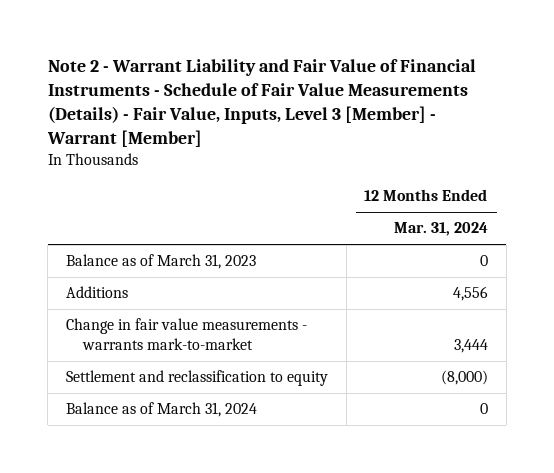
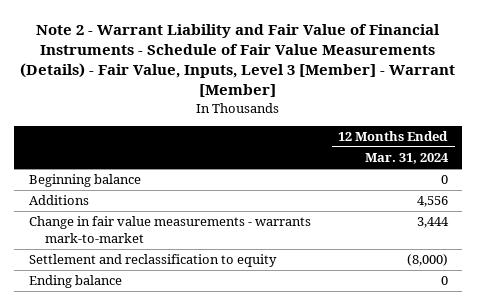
[65,254,256,270] Balance as of March 31, 2023 -> [28,174,141,188] Beginning balance
[65,402,257,418] Balance as of March 31, 2024 -> [28,275,122,289] Ending balance

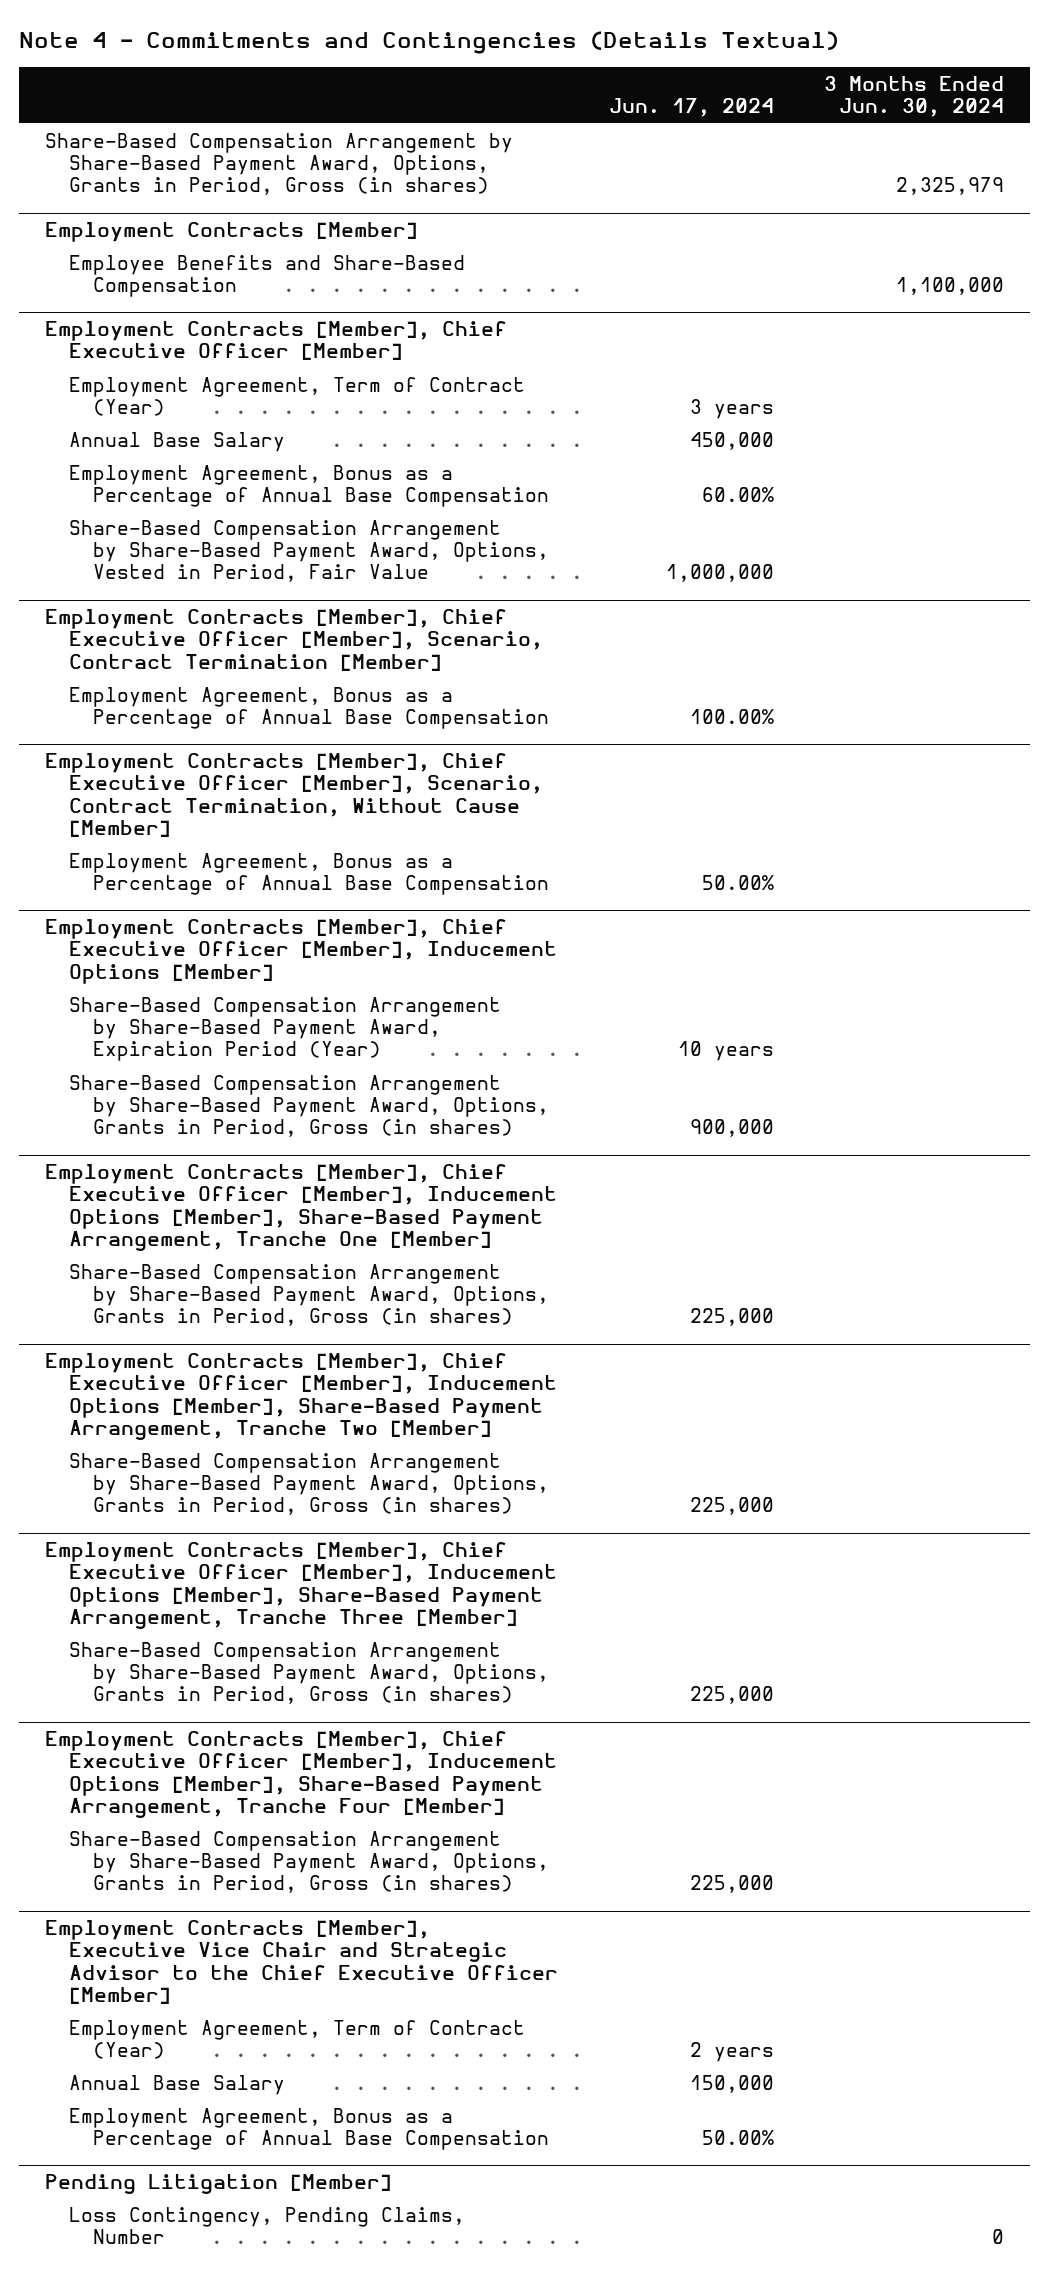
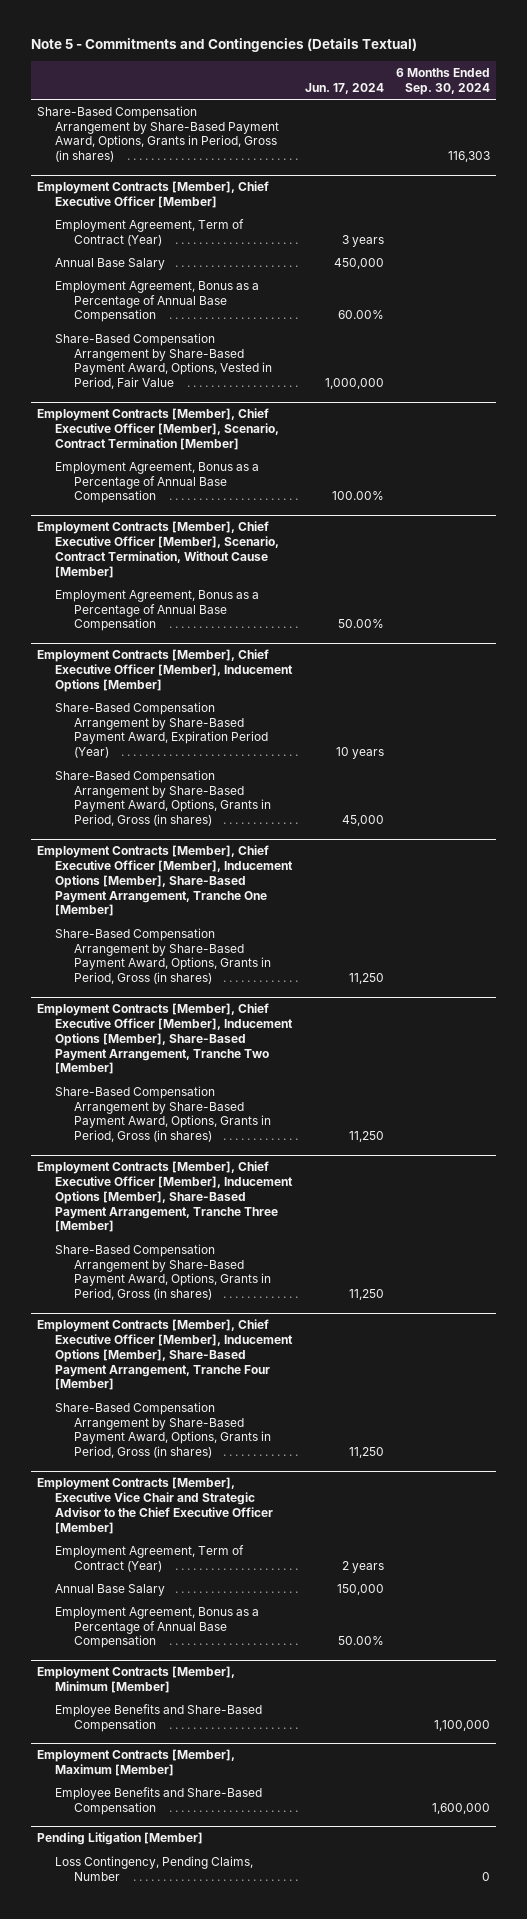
[19,31,840,55] Note 4 - Commitments and Contingencies (Details Textual) -> [30,38,417,53] Note 5 - Commitments and Contingencies (Details Textual)
[824,75,1005,118] 3 Months Ended Jun. 30, 2024 -> none
none -> [395,68,490,95] 6 Months Ended Sep. 30, 2024
[44,221,418,242] Employment Contracts [Member] -> none
[69,254,466,298] Employee Benefits and Share-Based Compensation -> none
[689,1119,774,1138] 900,000 -> [341,815,384,827] 45,000
[689,1308,774,1327] 225,000 -> [348,973,384,985] 11,250
[689,1497,774,1516] 225,000 -> [348,1131,384,1143] 11,250
[689,1686,774,1705] 225,000 -> [348,1289,384,1301] 11,250
[689,1875,774,1894] 225,000 -> [348,1447,384,1459] 11,250
none -> [36,1666,235,1694] Employment Contracts [Member], Minimum [Member]
none -> [55,1704,263,1732] Employee Benefits and Share-Based Compensation
none -> [36,1749,235,1777] Employment Contracts [Member], Maximum [Member]
none -> [55,1787,263,1815] Employee Benefits and Share-Based Compensation

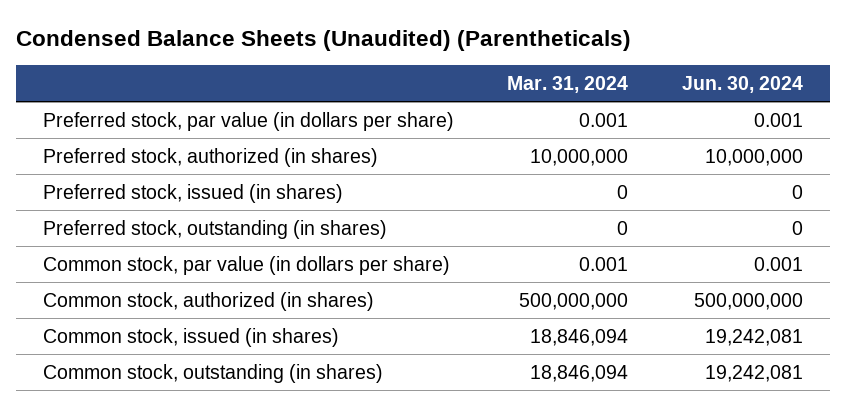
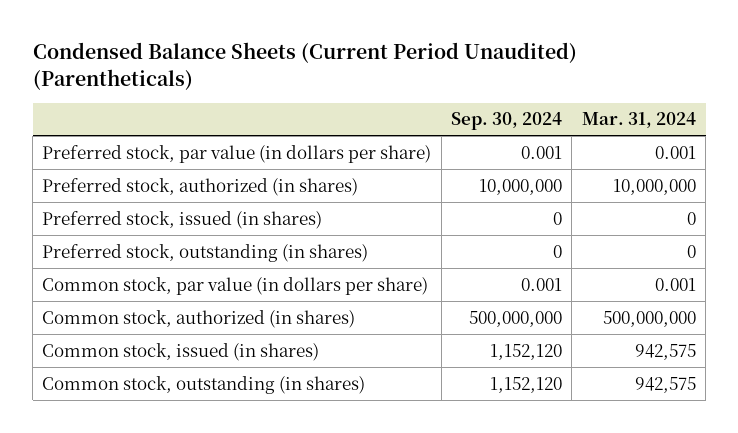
[15,29,631,51] Condensed Balance Sheets (Unaudited) (Parentheticals) -> [32,42,577,90] Condensed Balance Sheets (Current Period Unaudited) (Parentheticals)
[682,76,804,94] Jun. 30, 2024 -> none
none -> [451,112,563,131] Sep. 30, 2024
[530,328,629,346] 18,846,094 -> [634,343,696,360] 942,575
[530,364,629,382] 18,846,094 -> [634,376,696,393] 942,575

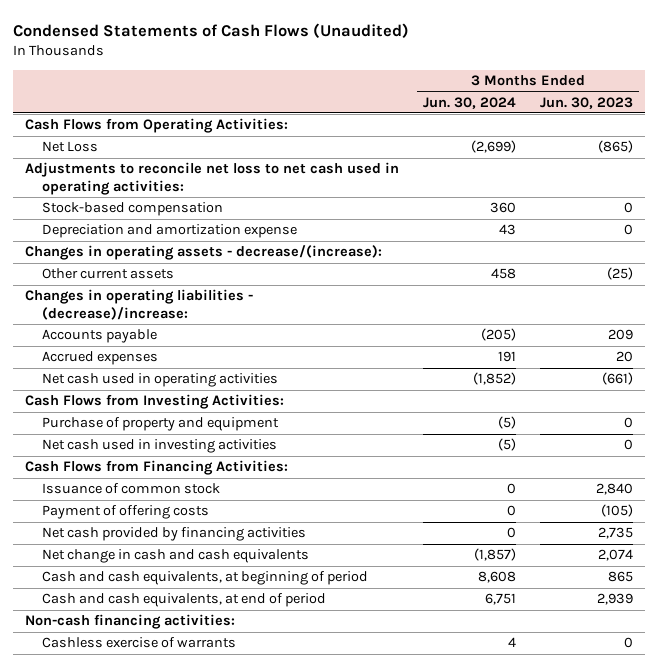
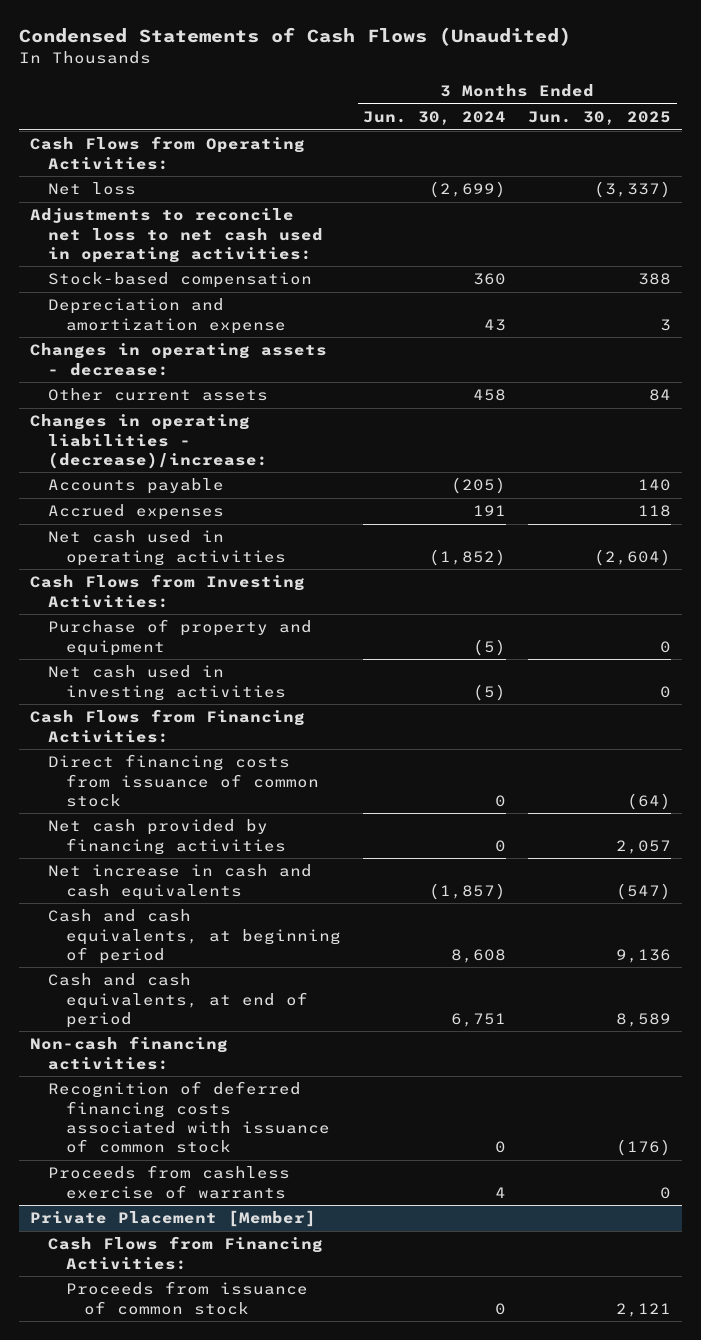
[539,96,633,109] Jun. 30, 2023 -> none
none -> [528,110,672,125] Jun. 30, 2025
[42,141,99,153] Net Loss -> [47,182,136,196] Net loss
[25,245,383,261] Changes in operating assets - decrease/(increase): -> [29,343,327,376] Changes in operating assets - decrease:
[42,483,221,495] Issuance of common stock -> none
[42,505,210,520] Payment of offering costs -> [47,754,320,807] Direct financing costs from issuance of common stock
[42,549,310,564] Net change in cash and cash equivalents -> [47,864,312,900] Net increase in cash and cash equivalents
none -> [47,1081,331,1154] Recognition of deferred financing costs associated with issuance of common stock
[42,637,237,649] Cashless exercise of warrants -> [47,1165,290,1199] Proceeds from cashless exercise of warrants
none -> [29,1210,316,1228] Private Placement [Member]
none -> [47,1236,323,1270] Cash Flows from Financing Activities:
none -> [66,1281,309,1315] Proceeds from issuance of common stock

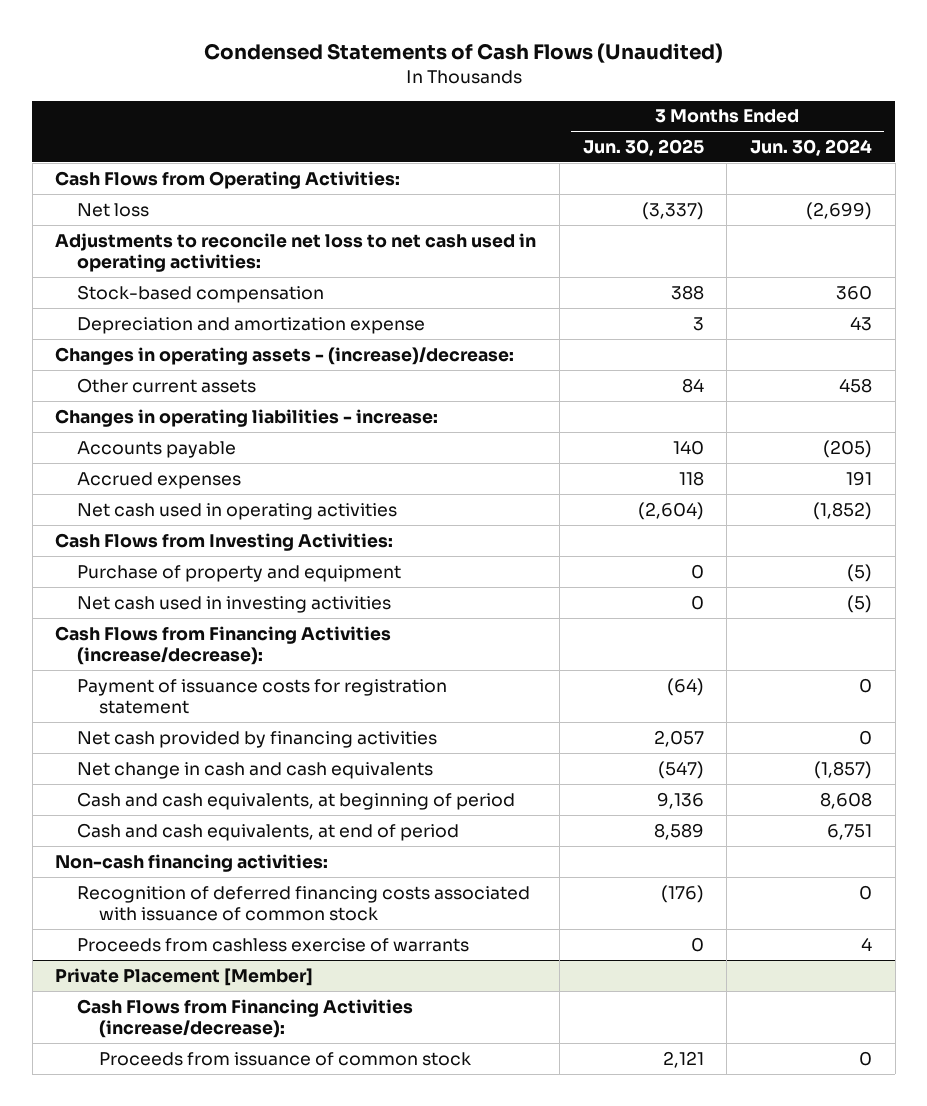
[29,343,327,376] Changes in operating assets - decrease: -> [55,346,515,365] Changes in operating assets - (increase)/decrease:
[29,414,268,469] Changes in operating liabilities - (decrease)/increase: -> [55,408,439,427] Changes in operating liabilities - increase:
[29,709,305,743] Cash Flows from Financing Activities: -> [55,625,392,665] Cash Flows from Financing Activities (increase/decrease):
[47,754,320,807] Direct financing costs from issuance of common stock -> [77,678,448,714] Payment of issuance costs for registration statement
[47,864,312,900] Net increase in cash and cash equivalents -> [77,761,434,779] Net change in cash and cash equivalents
[47,1236,323,1270] Cash Flows from Financing Activities: -> [77,998,414,1038] Cash Flows from Financing Activities (increase/decrease):

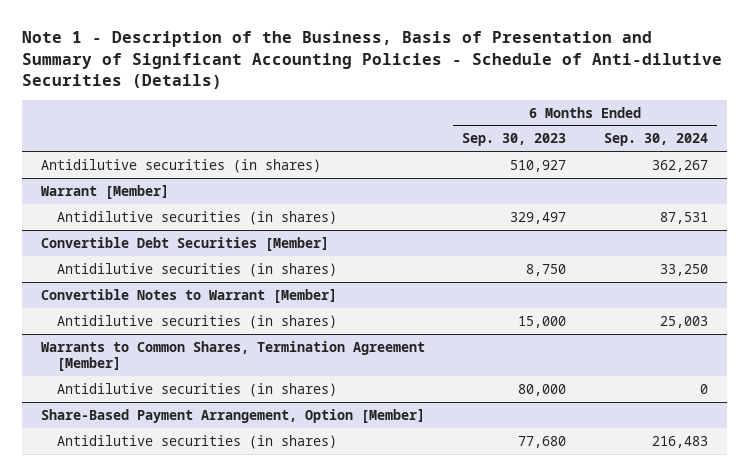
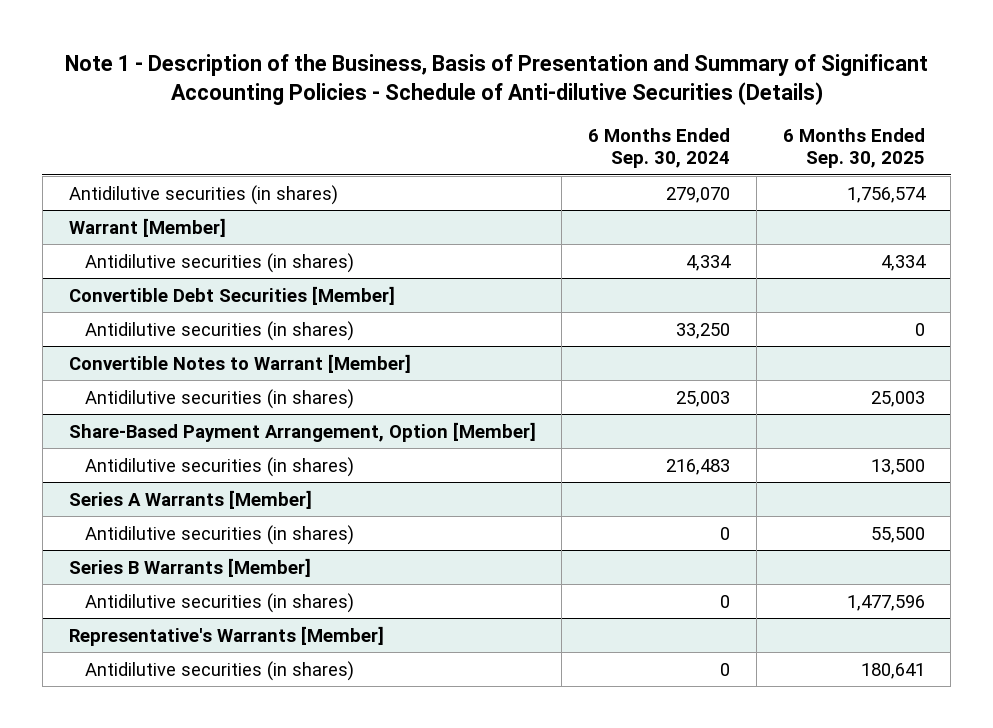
[462,133,567,147] Sep. 30, 2023 -> none
none -> [782,127,925,169] 6 Months Ended Sep. 30, 2025
[651,159,708,172] 362,267 -> [666,186,731,203] 279,070
[659,211,708,224] 87,531 -> [686,254,732,271] 4,334
[40,340,425,371] Warrants to Common Shares, Termination Agreement [Member] -> none
[57,382,338,397] Antidilutive securities (in shares) -> none
none -> [68,489,312,509] Series A Warrants [Member]
none -> [84,524,354,545] Antidilutive securities (in shares)
none -> [68,557,311,577] Series B Warrants [Member]
none -> [84,592,354,613] Antidilutive securities (in shares)
none -> [68,625,384,646] Representative's Warrants [Member]
none -> [84,660,354,681] Antidilutive securities (in shares)

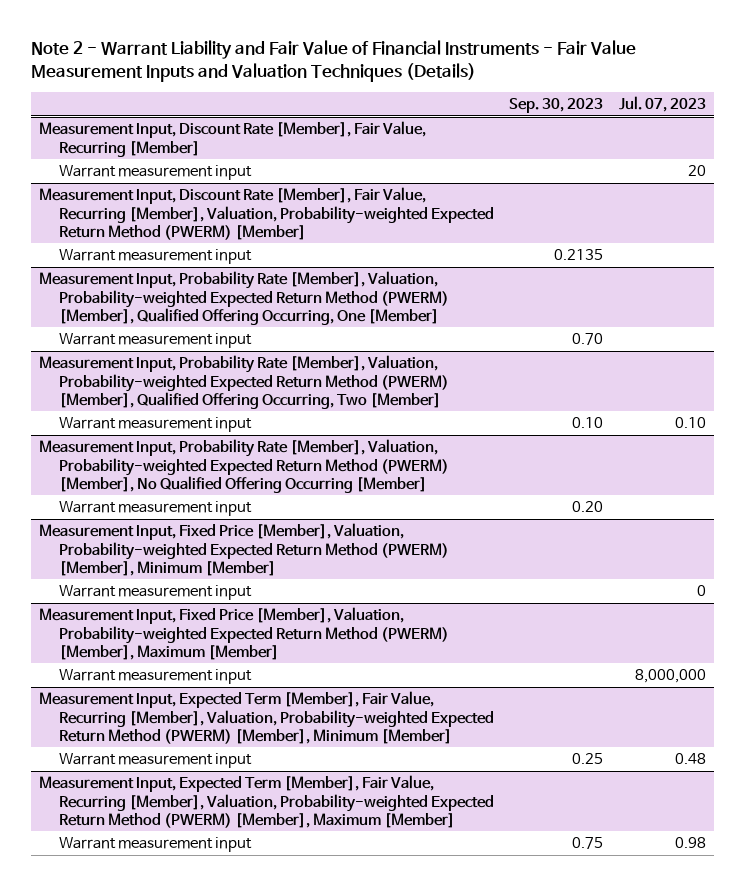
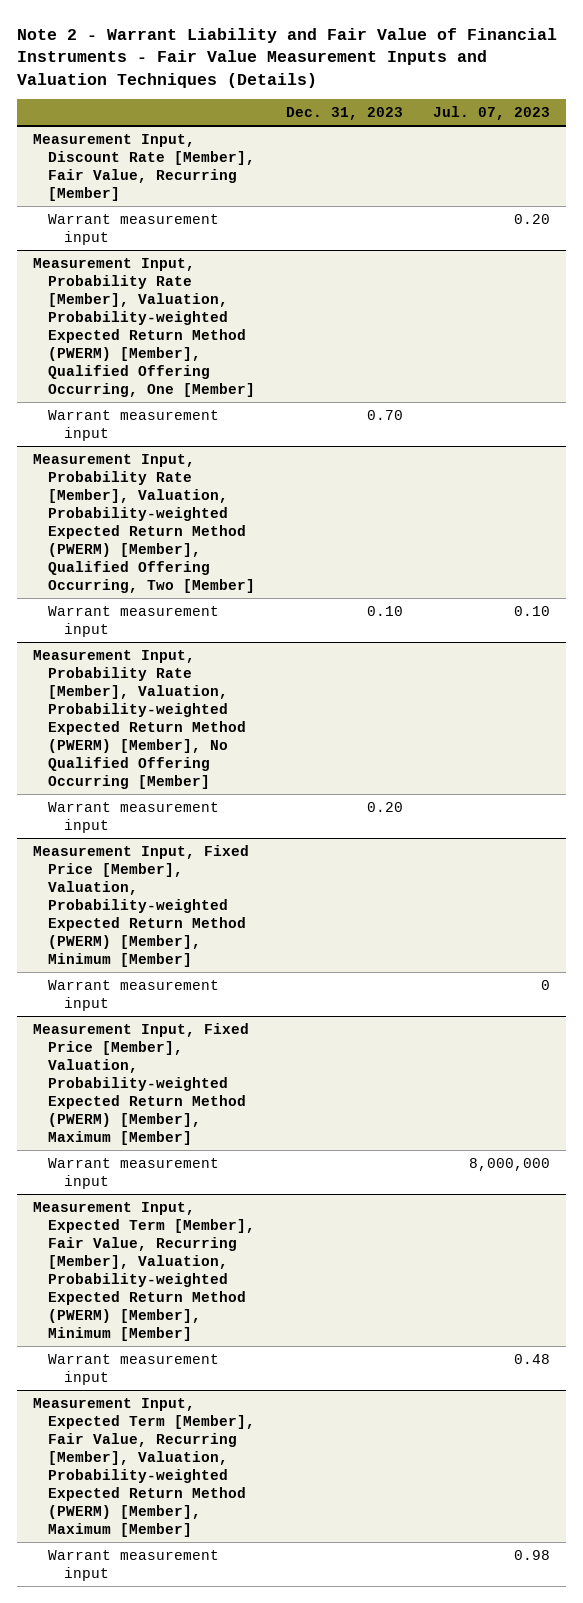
[509,98,604,114] Sep. 30, 2023 -> none
none -> [285,106,403,120] Dec. 31, 2023
[38,187,494,240] Measurement Input, Discount Rate [Member], Fair Value, Recurring [Member], Valuation, Probability-weighted Expected Return Method (PWERM) [Member] -> none
[58,249,252,265] Warrant measurement input -> none
[688,165,707,177] 20 -> [514,213,551,224] 0.20

